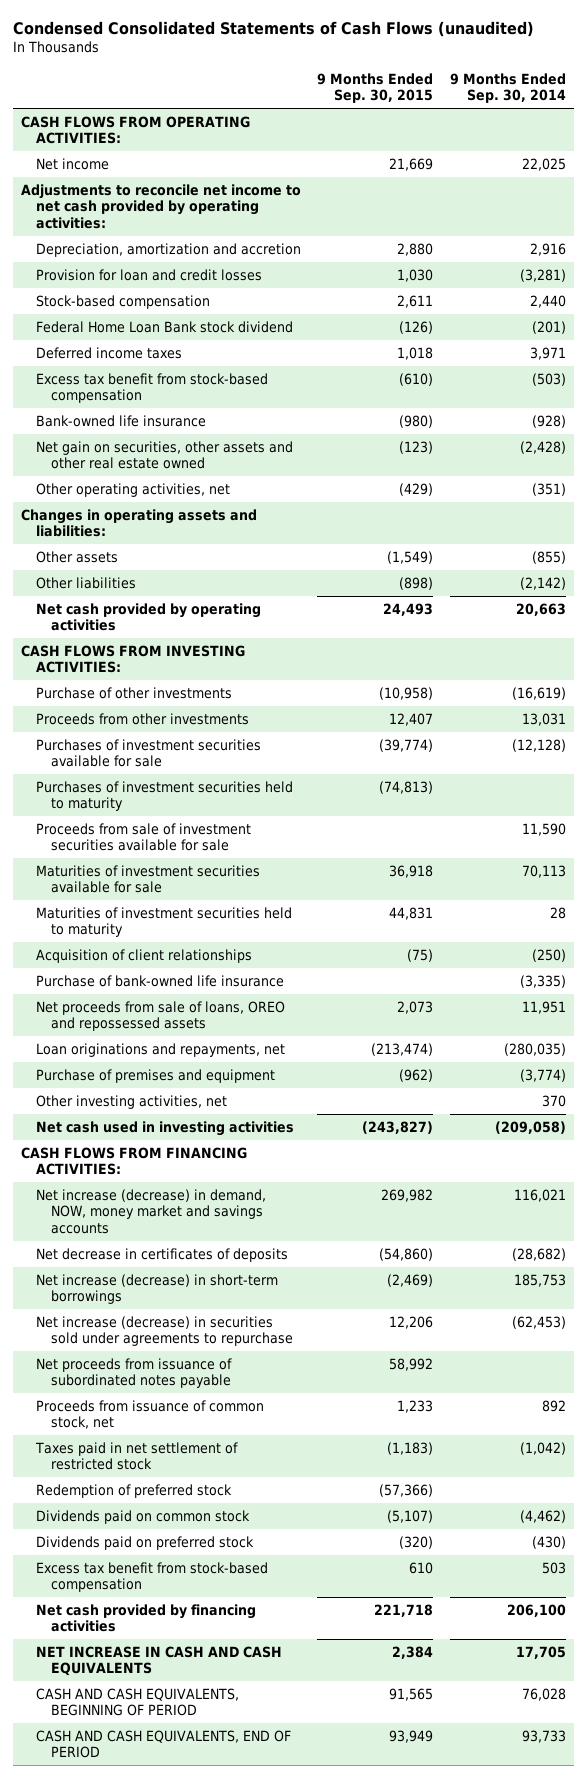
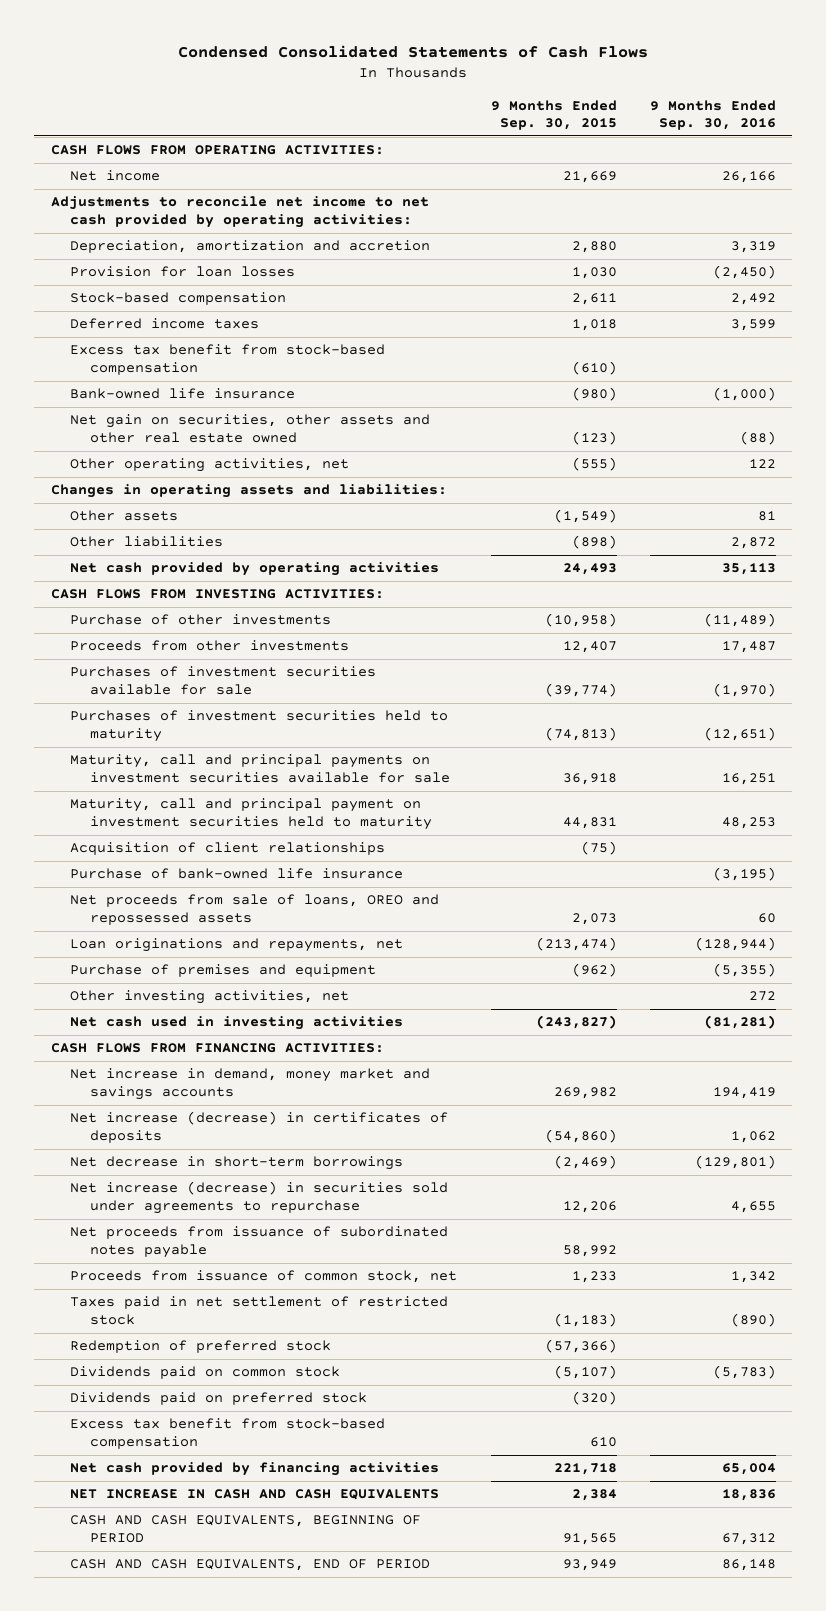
[13,21,535,38] Condensed Consolidated Statements of Cash Flows (unaudited) -> [178,45,649,59] Condensed Consolidated Statements of Cash Flows
[449,72,566,104] 9 Months Ended Sep. 30, 2014 -> none
none -> [649,99,776,131] 9 Months Ended Sep. 30, 2016
[36,268,263,281] Provision for loan and credit losses -> [70,266,296,278] Provision for loan losses
[36,320,294,333] Federal Home Loan Bank stock dividend -> none
[399,482,434,496] (429) -> [571,457,617,472] (555)
[36,822,252,852] Proceeds from sale of investment securities available for sale -> none
[36,864,261,894] Maturities of investment securities available for sale -> [70,754,451,784] Maturity, call and principal payments on investment securities available for sale
[36,906,293,938] Maturities of investment securities held to maturity -> [70,798,433,831] Maturity, call and principal payment on investment securities held to maturity
[36,1188,267,1234] Net increase (decrease) in demand, NOW, money market and savings accounts -> [70,1068,431,1101] Net increase in demand, money market and savings accounts
[36,1247,289,1262] Net decrease in certificates of deposits -> [70,1111,449,1144] Net increase (decrease) in certificates of deposits
[36,1273,279,1305] Net increase (decrease) in short-term borrowings -> [70,1156,404,1171] Net decrease in short-term borrowings

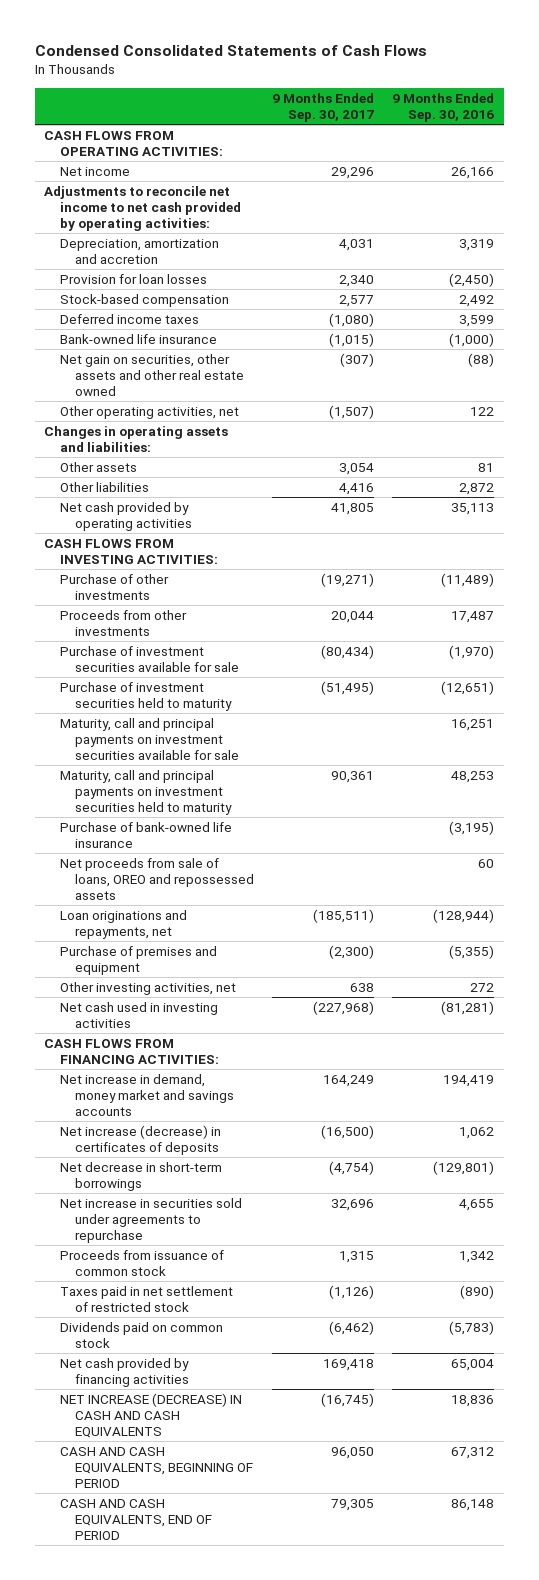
[490,99,617,131] 9 Months Ended Sep. 30, 2015 -> none
none -> [272,92,375,122] 9 Months Ended Sep. 30, 2017
[70,344,386,376] Excess tax benefit from stock-based compensation -> none
[70,666,377,696] Purchases of investment securities available for sale -> [59,645,239,672] Purchase of investment securities available for sale
[70,710,449,743] Purchases of investment securities held to maturity -> [59,681,232,711] Purchase of investment securities held to maturity
[70,842,386,856] Acquisition of client relationships -> none
[70,798,433,831] Maturity, call and principal payment on investment securities held to maturity -> [59,769,232,815] Maturity, call and principal payments on investment securities held to maturity
[70,1226,449,1259] Net proceeds from issuance of subordinated notes payable -> none
[70,1181,449,1215] Net increase (decrease) in securities sold under agreements to repurchase -> [59,1197,242,1243] Net increase in securities sold under agreements to repurchase
[70,1270,458,1284] Proceeds from issuance of common stock, net -> [59,1249,224,1276] Proceeds from issuance of common stock
[70,1340,332,1354] Redemption of preferred stock -> none
[70,1392,368,1406] Dividends paid on preferred stock -> none
[70,1418,386,1450] Excess tax benefit from stock-based compensation -> none
[70,1489,440,1501] NET INCREASE IN CASH AND CASH EQUIVALENTS -> [59,1392,242,1438] NET INCREASE (DECREASE) IN CASH AND CASH EQUIVALENTS

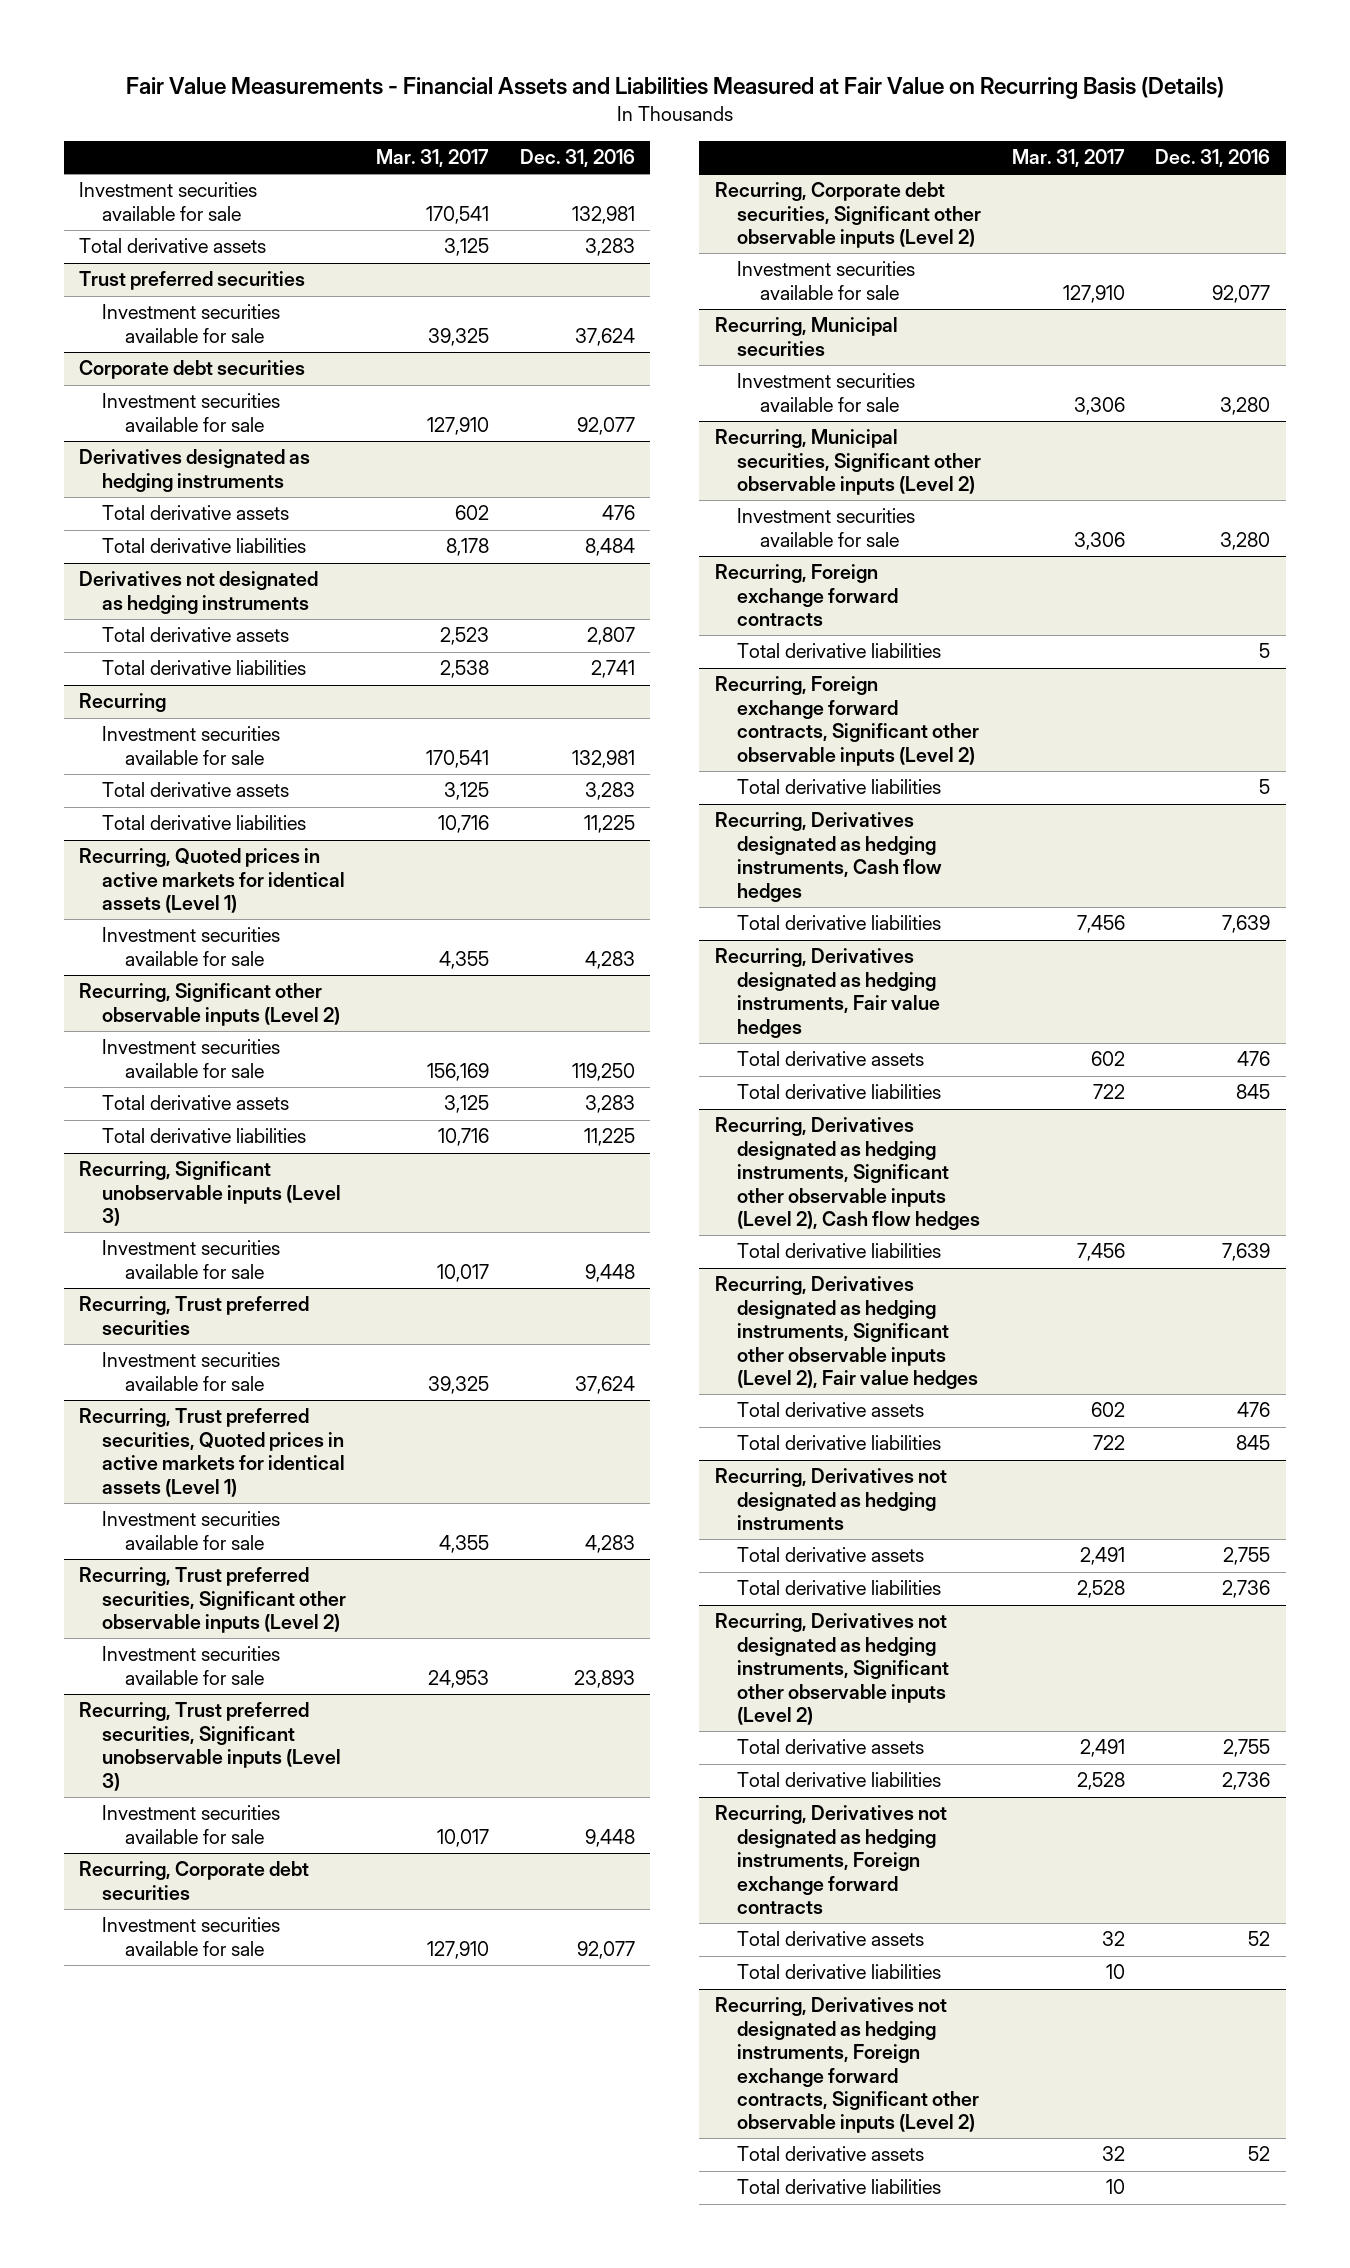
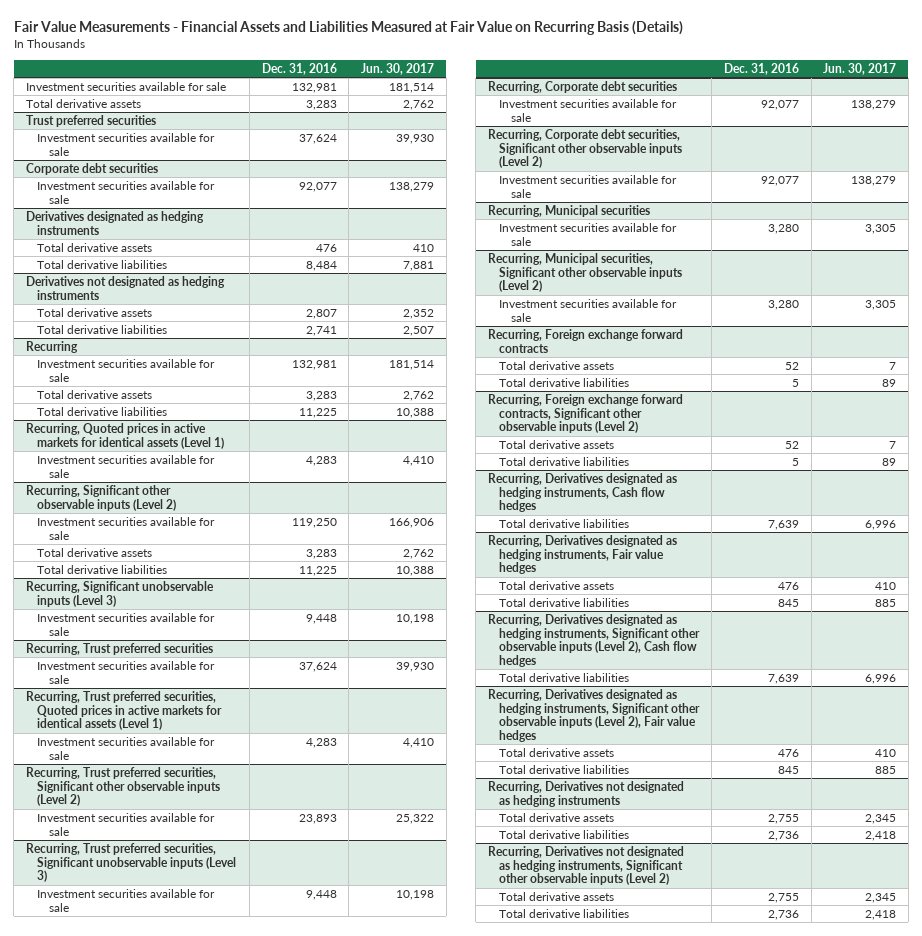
[376,149,490,168] Mar. 31, 2017 -> none
none -> [361,62,435,75] Jun. 30, 2017
none -> [499,360,615,370] Total derivative assets
none -> [499,439,615,449] Total derivative assets
[714,1805,947,1914] Recurring, Derivatives not designated as hedging instruments, Foreign exchange forward contracts -> none
[737,1931,925,1947] Total derivative assets -> none
[737,1964,942,1980] Total derivative liabilities -> none
[714,1997,980,2134] Recurring, Derivatives not designated as hedging instruments, Foreign exchange forward contracts, Significant other observable inputs (Level 2) -> none
[737,2146,925,2162] Total derivative assets -> none
[737,2179,942,2195] Total derivative liabilities -> none

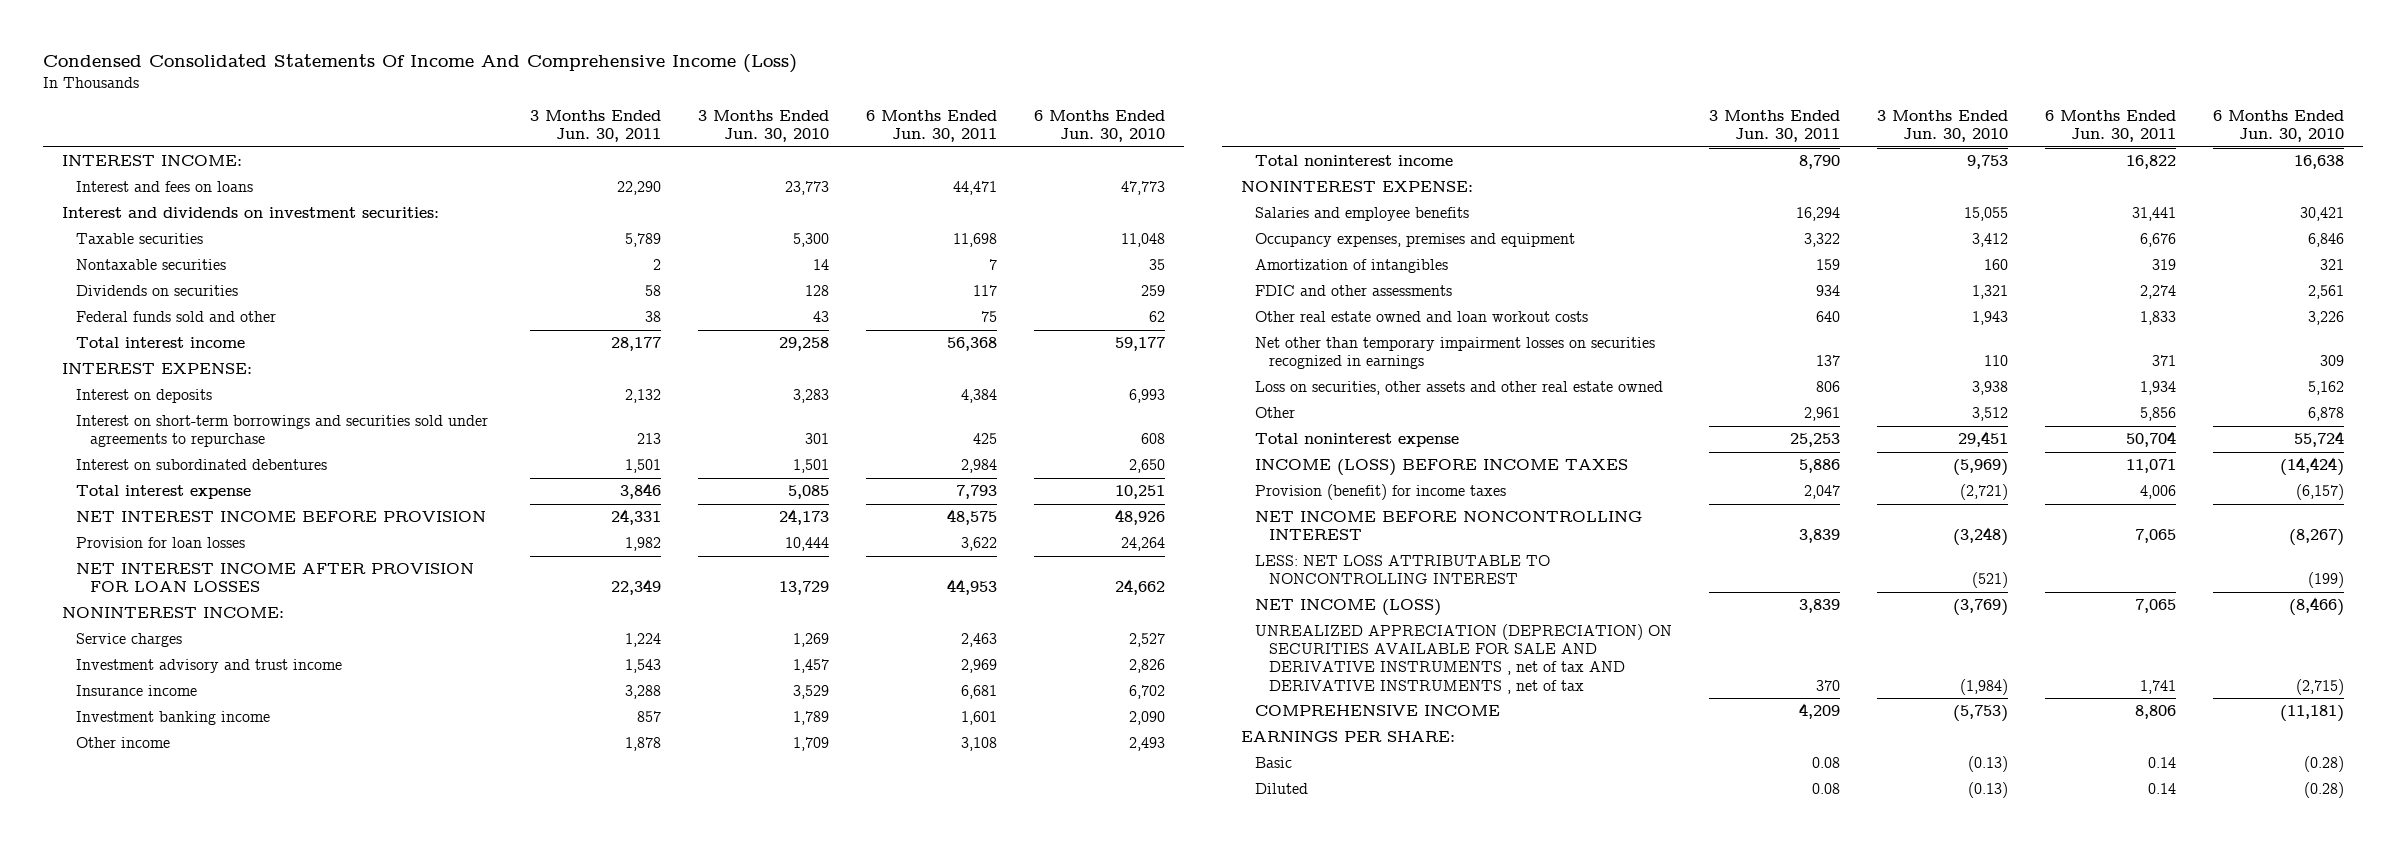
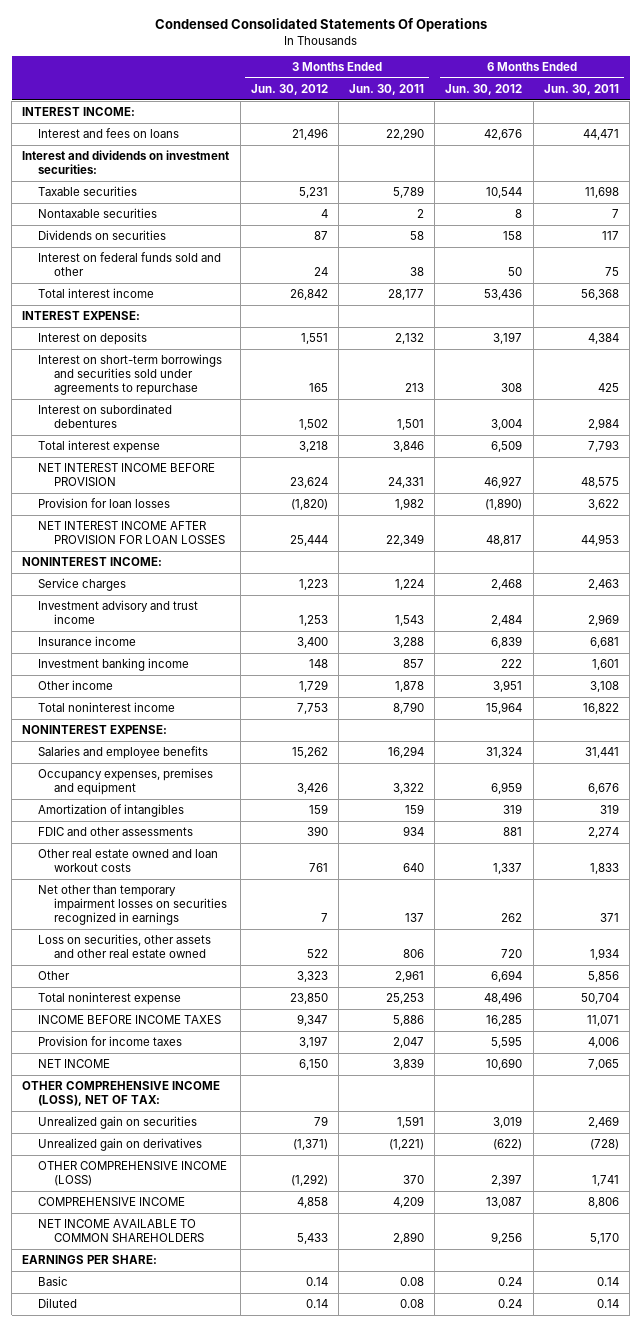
[43,54,798,74] Condensed Consolidated Statements Of Income And Comprehensive Income (Loss) -> [154,18,487,33] Condensed Consolidated Statements Of Operations
[698,110,830,143] 3 Months Ended Jun. 30, 2010 -> none
[1034,110,1166,143] 6 Months Ended Jun. 30, 2010 -> none
none -> [250,83,328,95] Jun. 30, 2012
none -> [445,83,523,95] Jun. 30, 2012
[76,311,277,323] Federal funds sold and other -> [38,252,222,277] Interest on federal funds sold and other
[1254,511,1642,541] NET INCOME BEFORE NONCONTROLLING INTEREST -> none
[1254,555,1550,585] LESS: NET LOSS ATTRIBUTABLE TO NONCONTROLLING INTEREST -> none
[1254,459,1628,477] INCOME (LOSS) BEFORE INCOME TAXES -> [38,1015,222,1025] INCOME BEFORE INCOME TAXES
[1254,484,1506,501] Provision (benefit) for income taxes -> [38,1036,183,1047] Provision for income taxes
[1254,599,1441,617] NET INCOME (LOSS) -> [38,1059,111,1069] NET INCOME
none -> [22,1081,221,1107] OTHER COMPREHENSIVE INCOME (LOSS), NET OF TAX:
none -> [38,1116,198,1130] Unrealized gain on securities
none -> [38,1138,203,1152] Unrealized gain on derivatives
[1254,624,1672,694] UNREALIZED APPRECIATION (DEPRECIATION) ON SECURITIES AVAILABLE FOR SALE AND DERIVATIVE INSTRUMENTS , net of tax AND DERIVATIVE INSTRUMENTS , net of tax -> [38,1161,228,1187] OTHER COMPREHENSIVE INCOME (LOSS)
none -> [38,1219,204,1243] NET INCOME AVAILABLE TO COMMON SHAREHOLDERS

